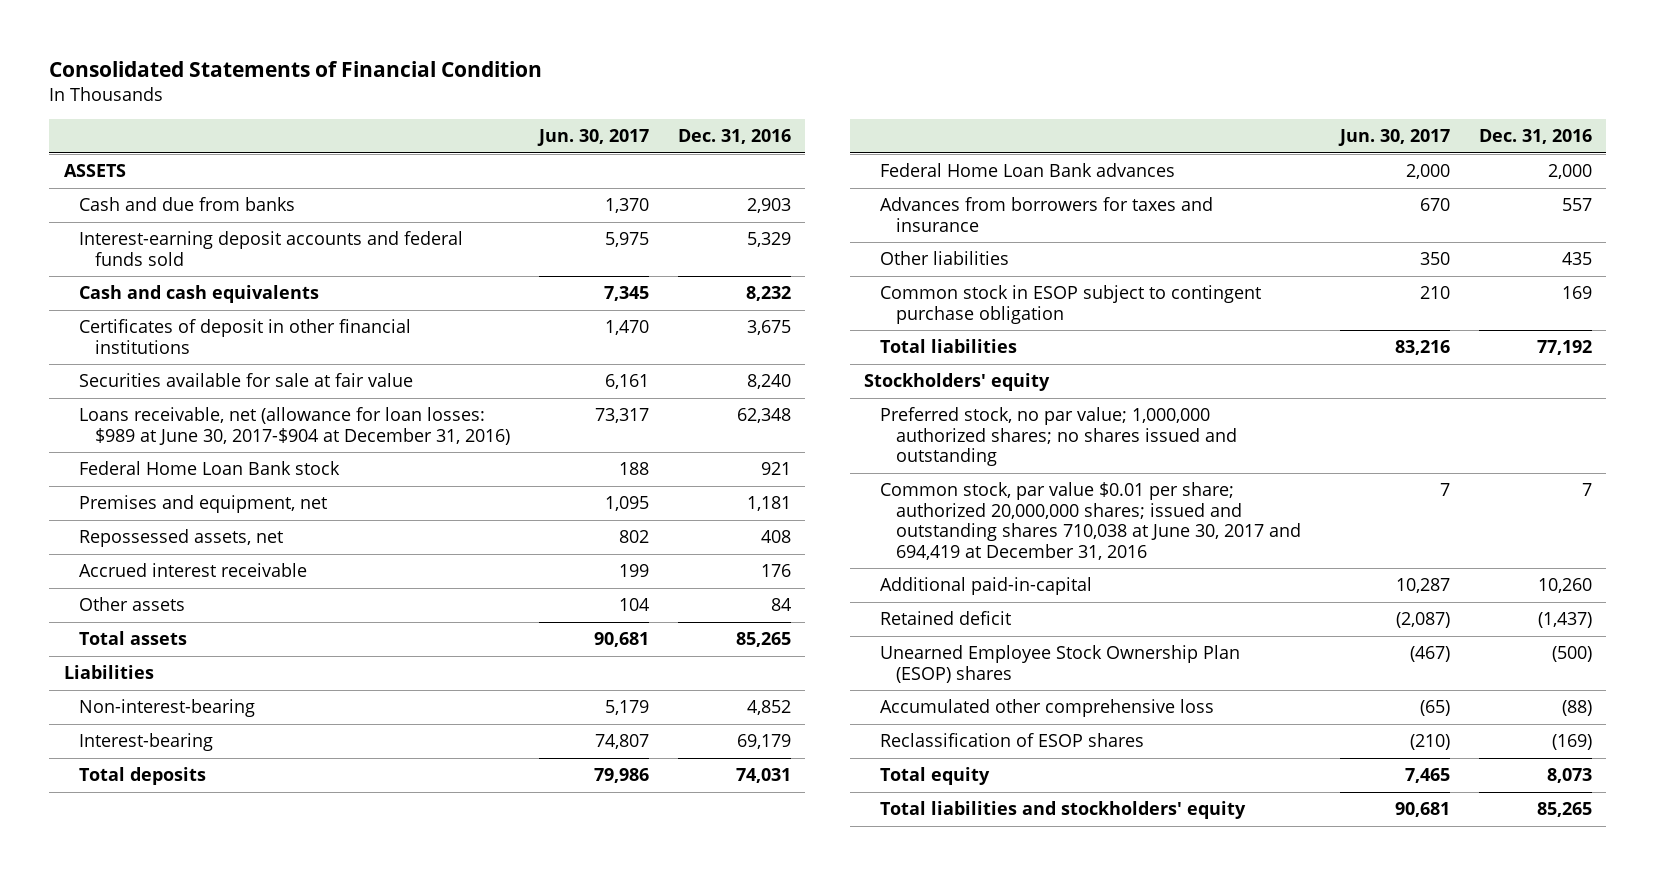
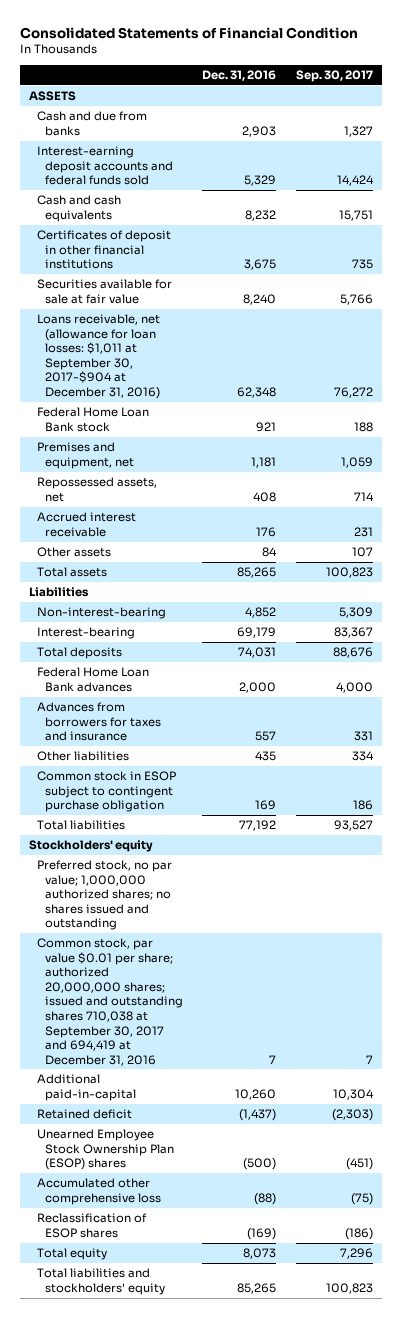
[536,129,649,147] Jun. 30, 2017 -> none
none -> [295,70,373,83] Sep. 30, 2017
[79,407,510,445] Loans receivable, net (allowance for loan losses: $989 at June 30, 2017-$904 at December 31, 2016) -> [37,314,161,399] Loans receivable, net (allowance for loan losses: $1,011 at September 30, 2017-$904 at December 31, 2016)
[879,482,1301,560] Common stock, par value $0.01 per share; authorized 20,000,000 shares; issued and outstanding shares 710,038 at June 30, 2017 and 694,419 at December 31, 2016 -> [37,938,184,1066] Common stock, par value $0.01 per share; authorized 20,000,000 shares; issued and outstanding shares 710,038 at September 30, 2017 and 694,419 at December 31, 2016

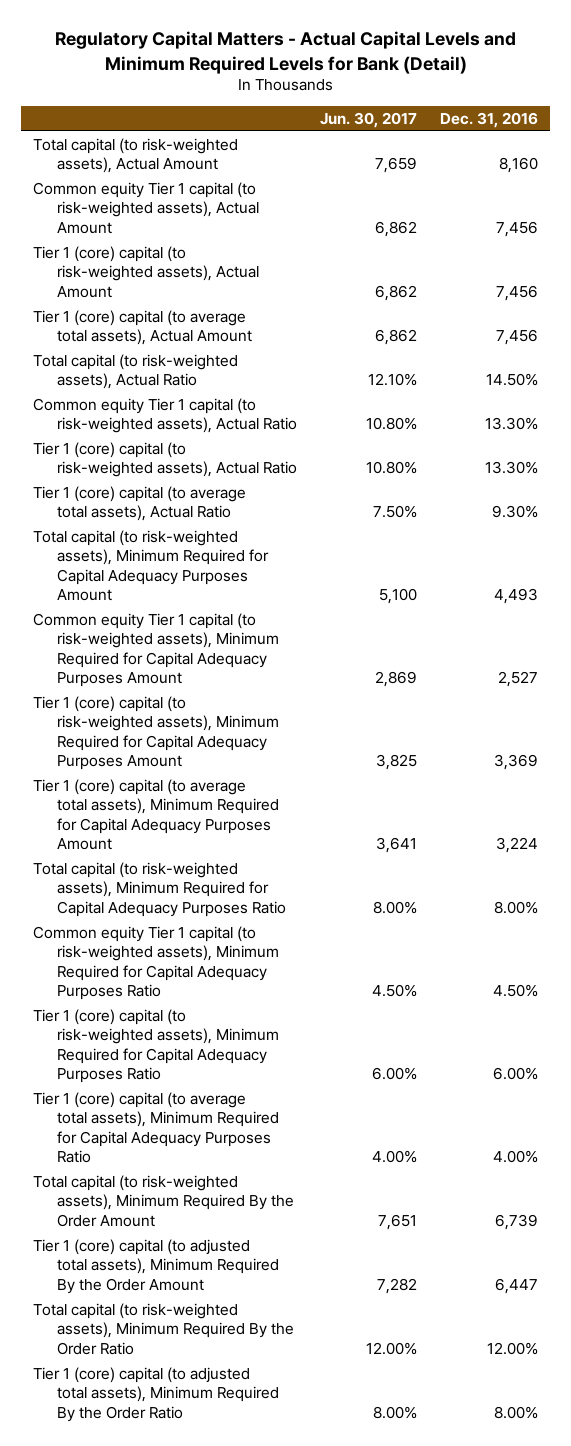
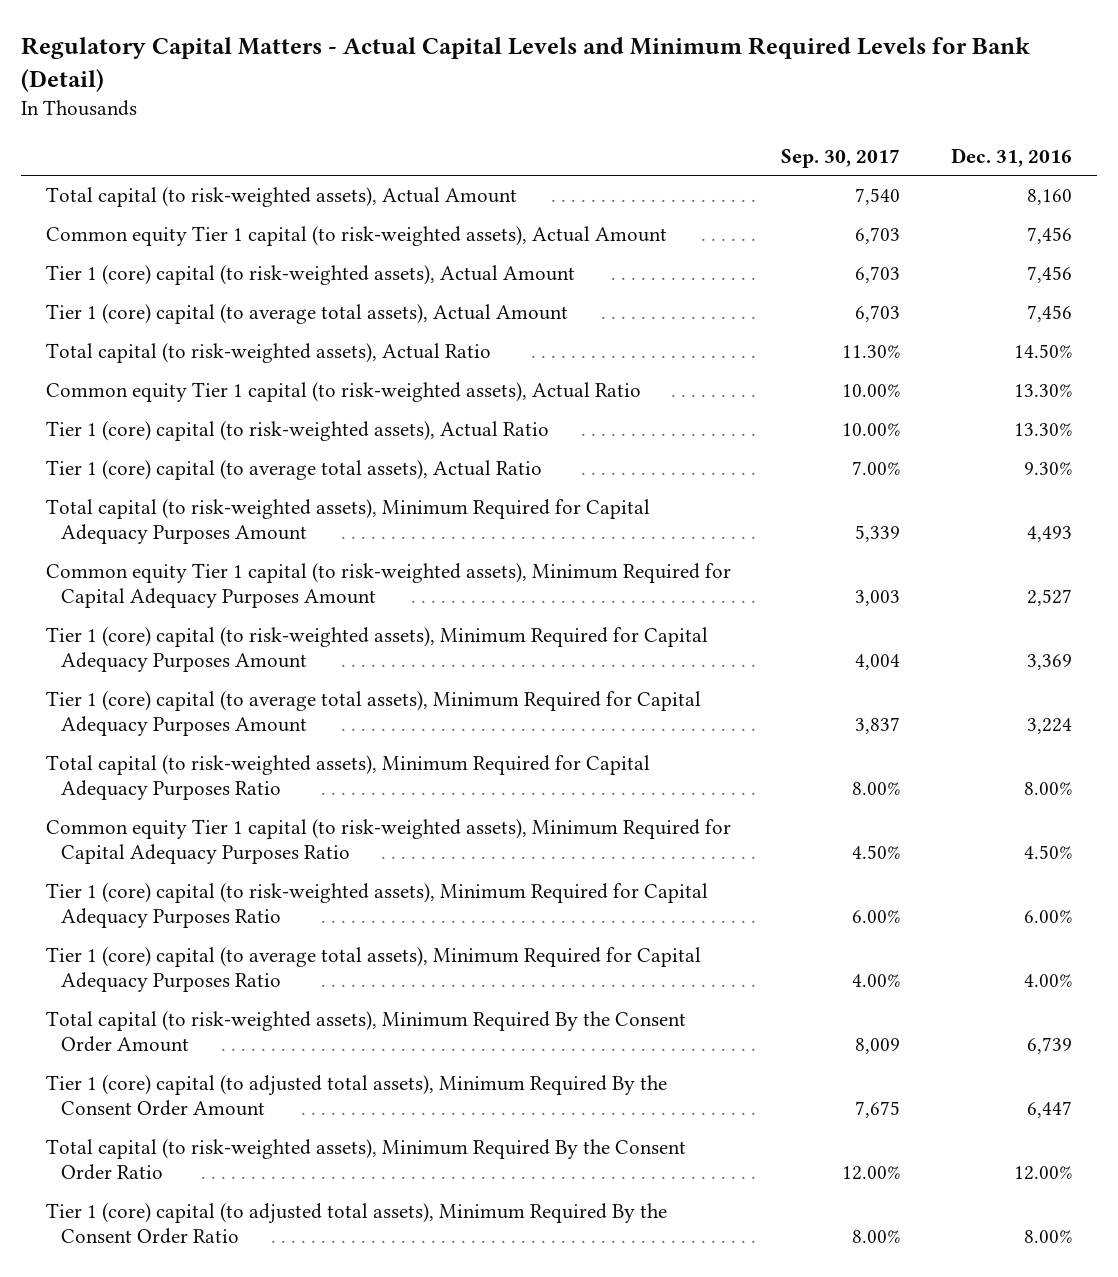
[320,111,418,128] Jun. 30, 2017 -> none
none -> [781,148,901,168] Sep. 30, 2017
[32,1174,295,1227] Total capital (to risk-weighted assets), Minimum Required By the Order Amount -> [46,1011,687,1053] Total capital (to risk-weighted assets), Minimum Required By the Consent Order Amount
[32,1238,280,1294] Tier 1 (core) capital (to adjusted total assets), Minimum Required By the Order Amount -> [46,1075,668,1117] Tier 1 (core) capital (to adjusted total assets), Minimum Required By the Consent Order Amount
[32,1302,295,1355] Total capital (to risk-weighted assets), Minimum Required By the Order Ratio -> [46,1139,687,1181] Total capital (to risk-weighted assets), Minimum Required By the Consent Order Ratio
[32,1366,280,1422] Tier 1 (core) capital (to adjusted total assets), Minimum Required By the Order Ratio -> [46,1203,668,1245] Tier 1 (core) capital (to adjusted total assets), Minimum Required By the Consent Order Ratio

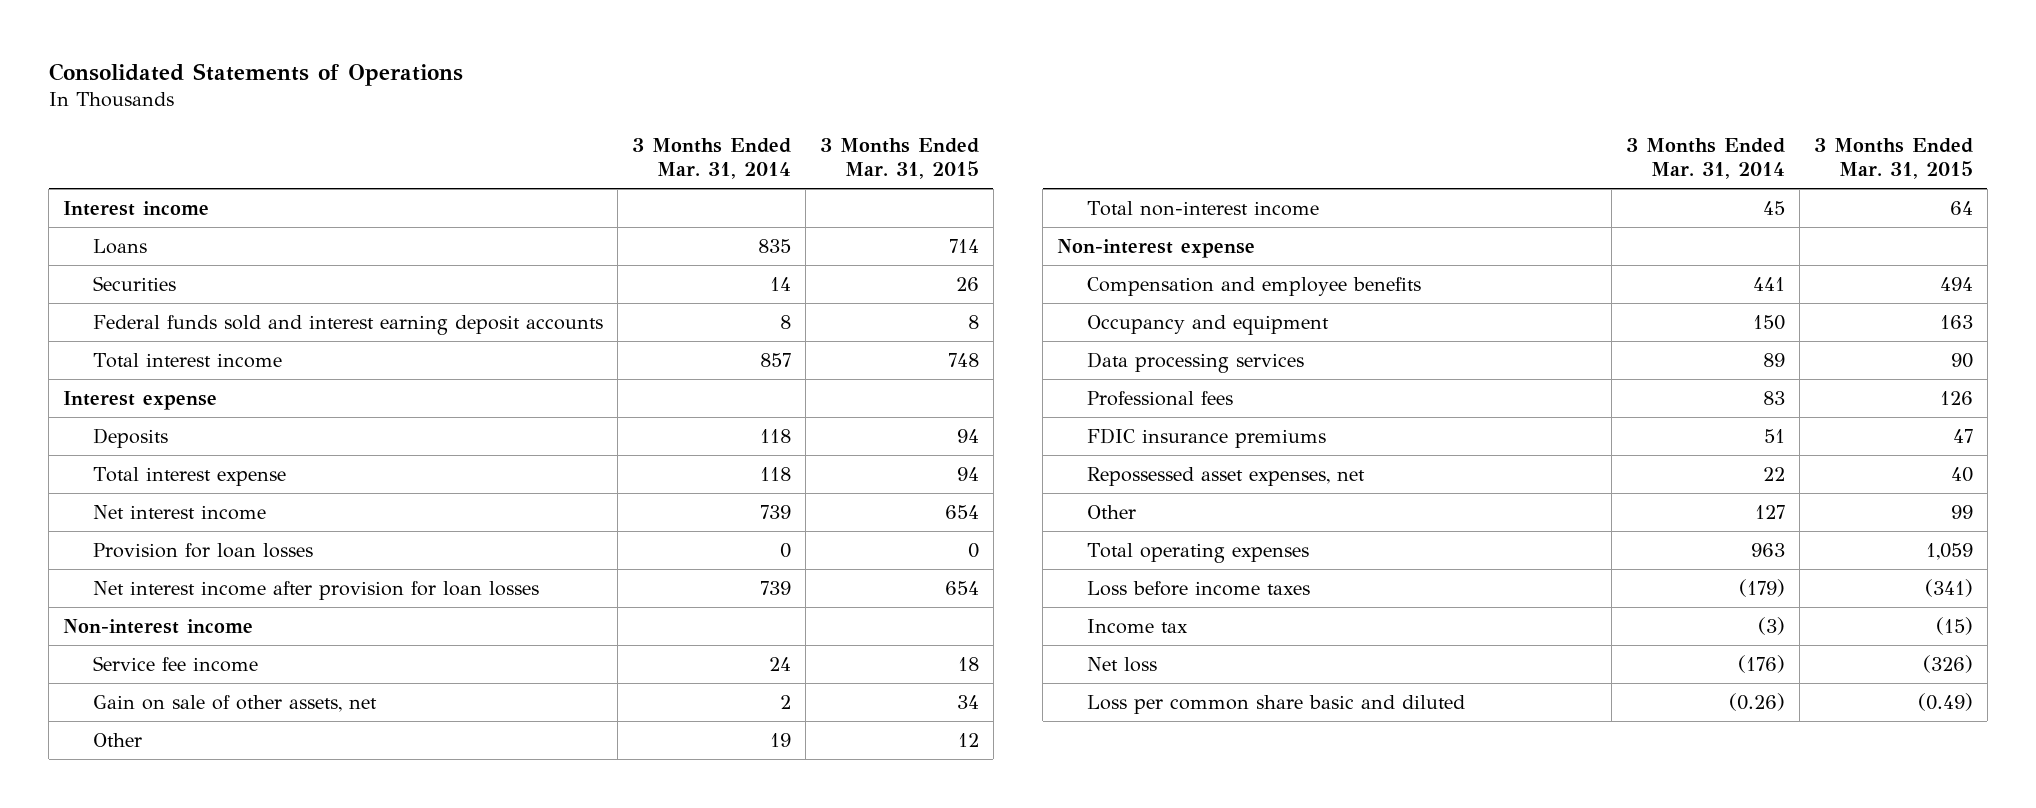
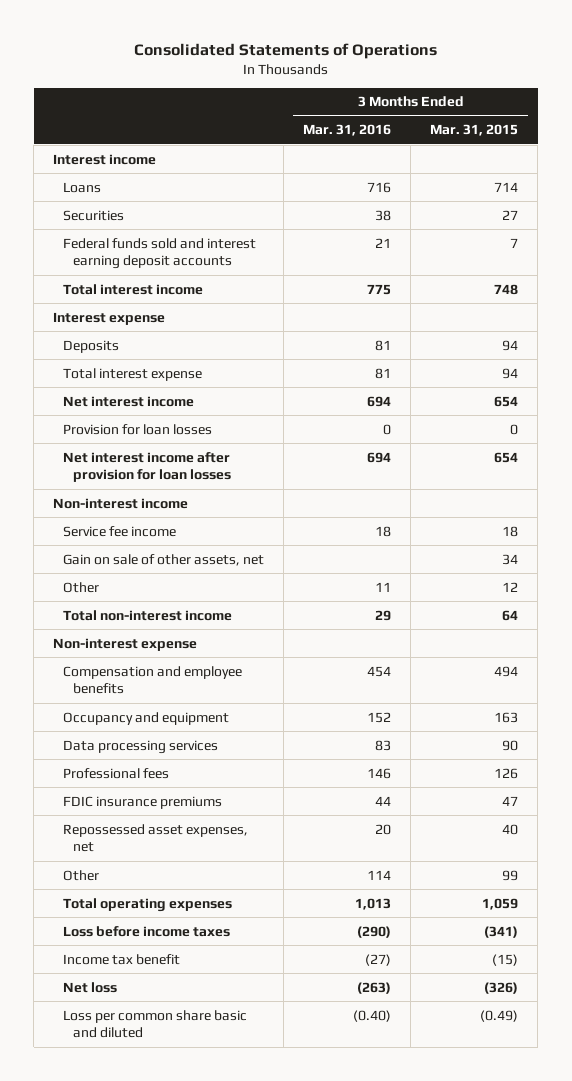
[631,138,791,180] 3 Months Ended Mar. 31, 2014 -> none
none -> [303,124,392,137] Mar. 31, 2016
[955,276,979,291] 26 -> [502,209,519,220] 27
[967,314,979,329] 8 -> [510,237,519,248] 7
[1086,618,1188,634] Income tax -> [63,953,181,965] Income tax benefit

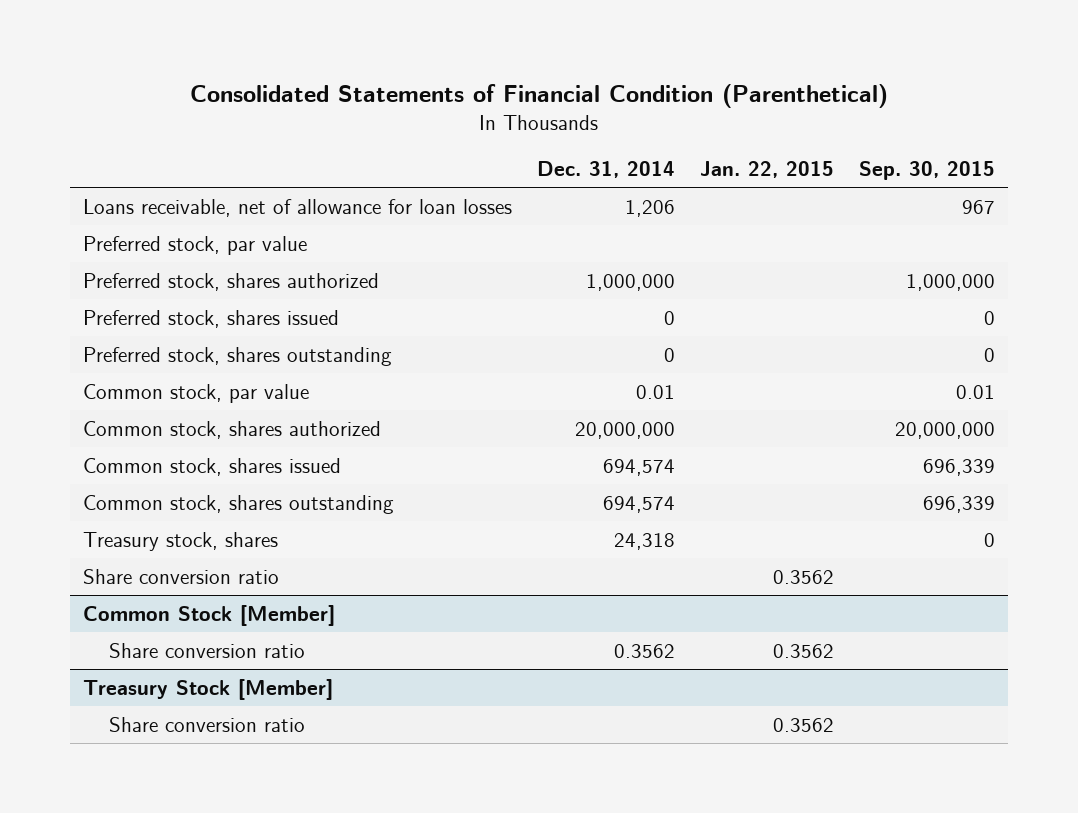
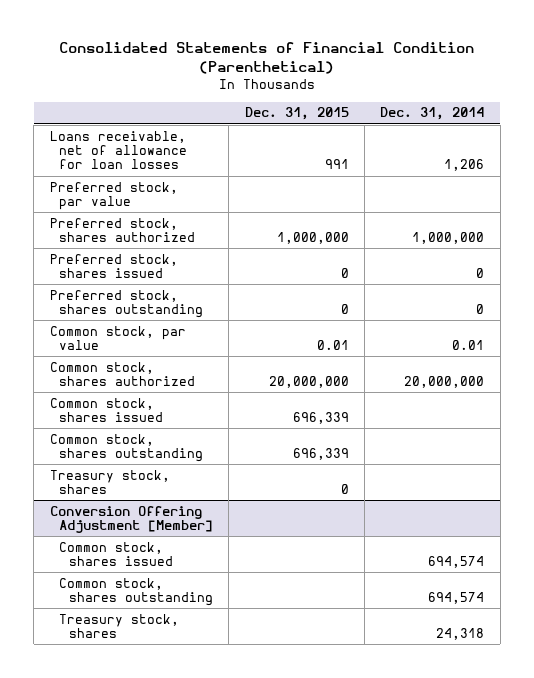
[700,160,835,178] Jan. 22, 2015 -> none
[859,160,996,180] Sep. 30, 2015 -> none
none -> [244,107,349,121] Dec. 31, 2015
none -> [49,397,164,423] Common stock, shares issued
none -> [49,433,204,463] Common stock, shares outstanding
none -> [49,469,170,495] Treasury stock, shares
none -> [49,505,214,534] Conversion Offering Adjustment [Member]
[82,568,279,584] Share conversion ratio -> none
[82,604,335,626] Common Stock [Member] -> none
[108,642,305,658] Share conversion ratio -> none
[82,678,333,700] Treasury Stock [Member] -> none
[108,716,305,732] Share conversion ratio -> none

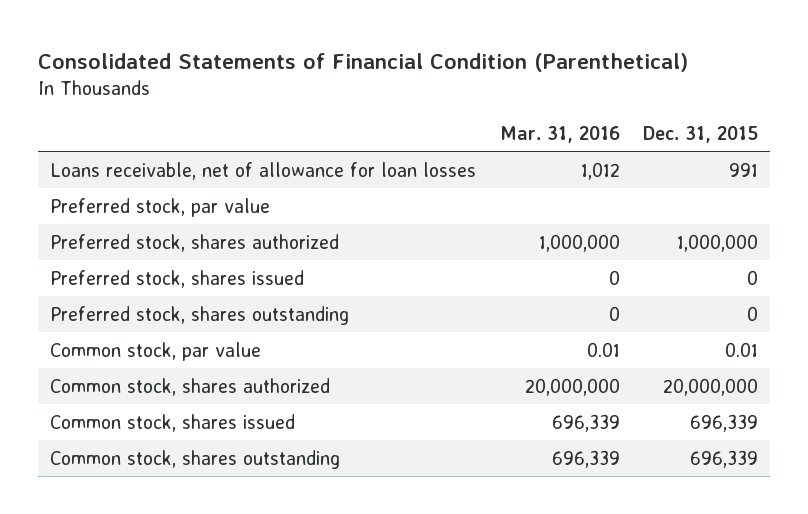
[380,107,485,121] Dec. 31, 2014 -> none
none -> [499,125,620,143] Mar. 31, 2016
[49,469,170,495] Treasury stock, shares -> none
[49,505,214,534] Conversion Offering Adjustment [Member] -> none
[59,541,173,567] Common stock, shares issued -> none
[59,577,213,607] Common stock, shares outstanding -> none
[59,613,180,639] Treasury stock, shares -> none

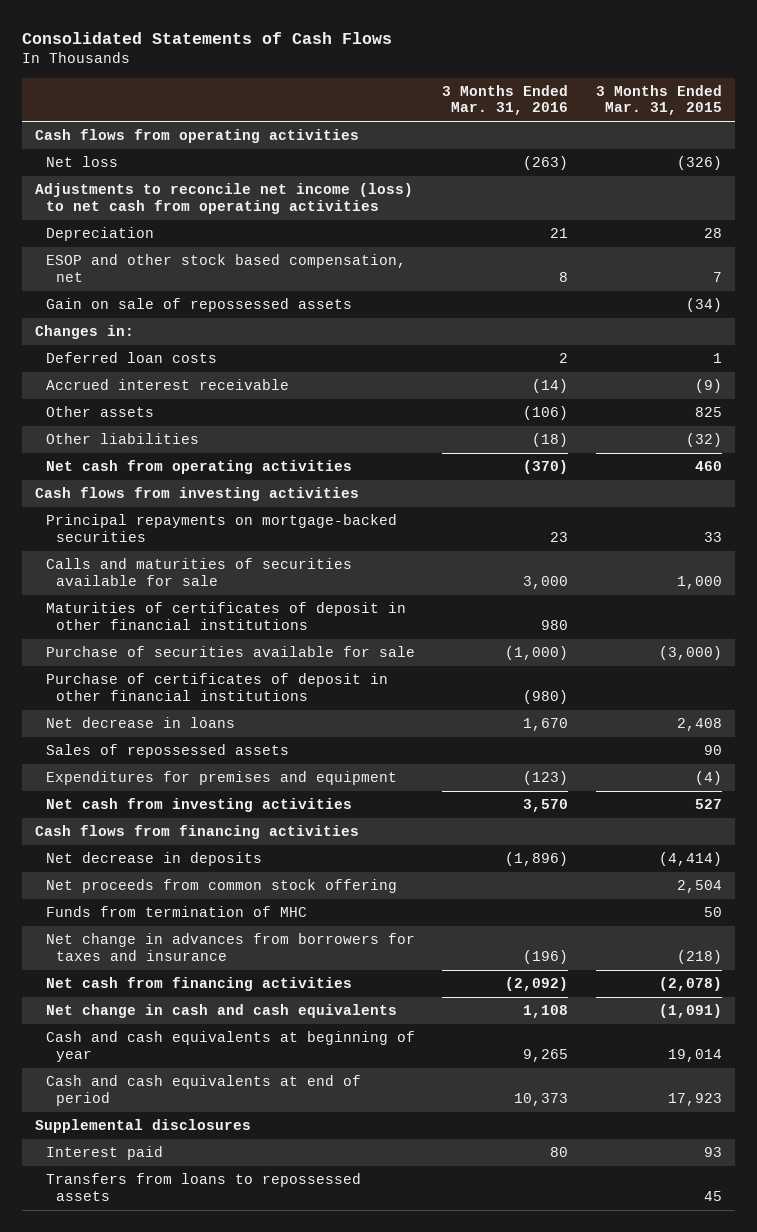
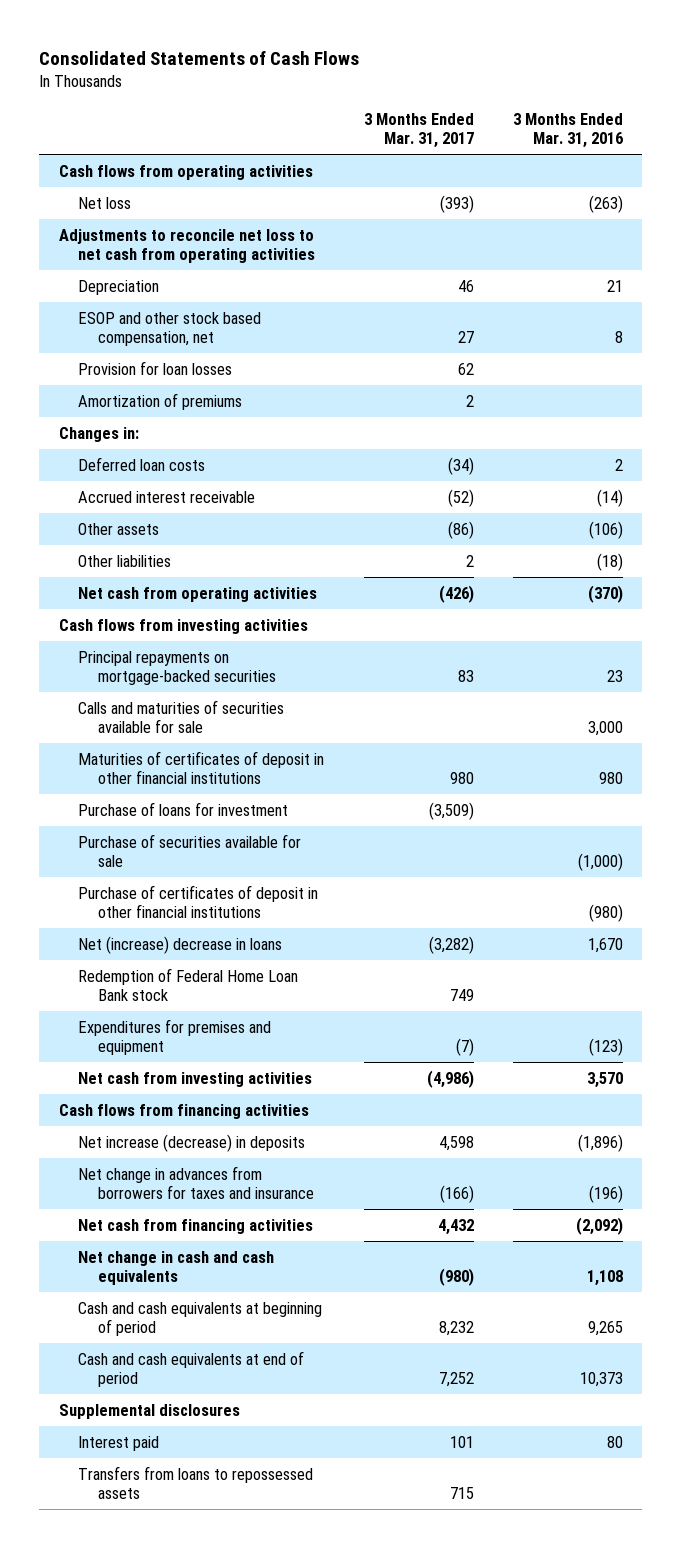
[595,84,722,116] 3 Months Ended Mar. 31, 2015 -> none
none -> [363,113,474,149] 3 Months Ended Mar. 31, 2017
[35,183,414,214] Adjustments to reconcile net income (loss) to net cash from operating activities -> [58,228,316,263] Adjustments to reconcile net loss to net cash from operating activities
[45,298,352,313] Gain on sale of repossessed assets -> none
none -> [78,360,233,375] Provision for loan losses
none -> [78,392,243,410] Amortization of premiums
none -> [78,801,289,816] Purchase of loans for investment
[45,744,289,759] Sales of repossessed assets -> none
[45,717,235,729] Net decrease in loans -> [78,935,283,954] Net (increase) decrease in loans
none -> [78,967,299,1001] Redemption of Federal Home Loan Bank stock
[45,879,397,894] Net proceeds from common stock offering -> none
[45,906,307,918] Funds from termination of MHC -> none
[45,852,262,867] Net decrease in deposits -> [78,1133,306,1152] Net increase (decrease) in deposits
[45,1031,415,1062] Cash and cash equivalents at beginning of year -> [78,1301,323,1336] Cash and cash equivalents at beginning of period

